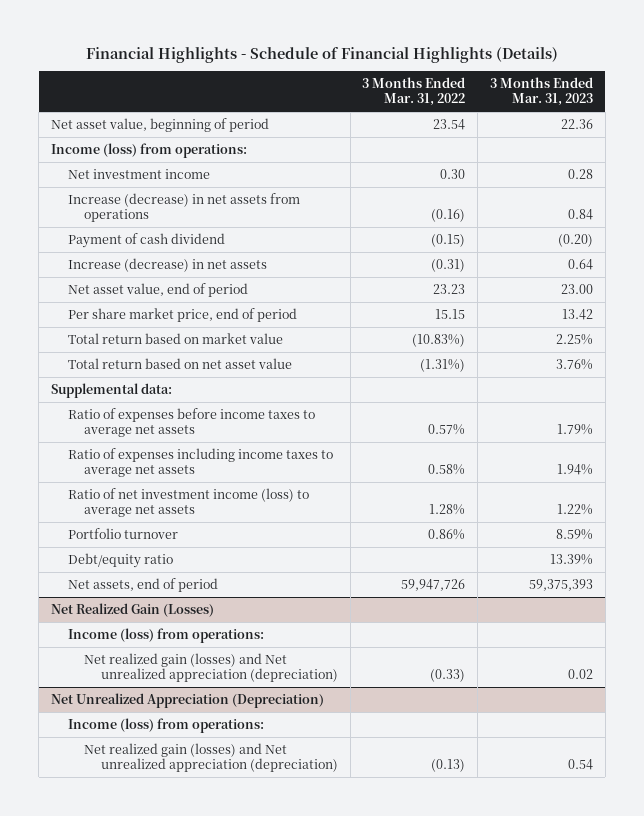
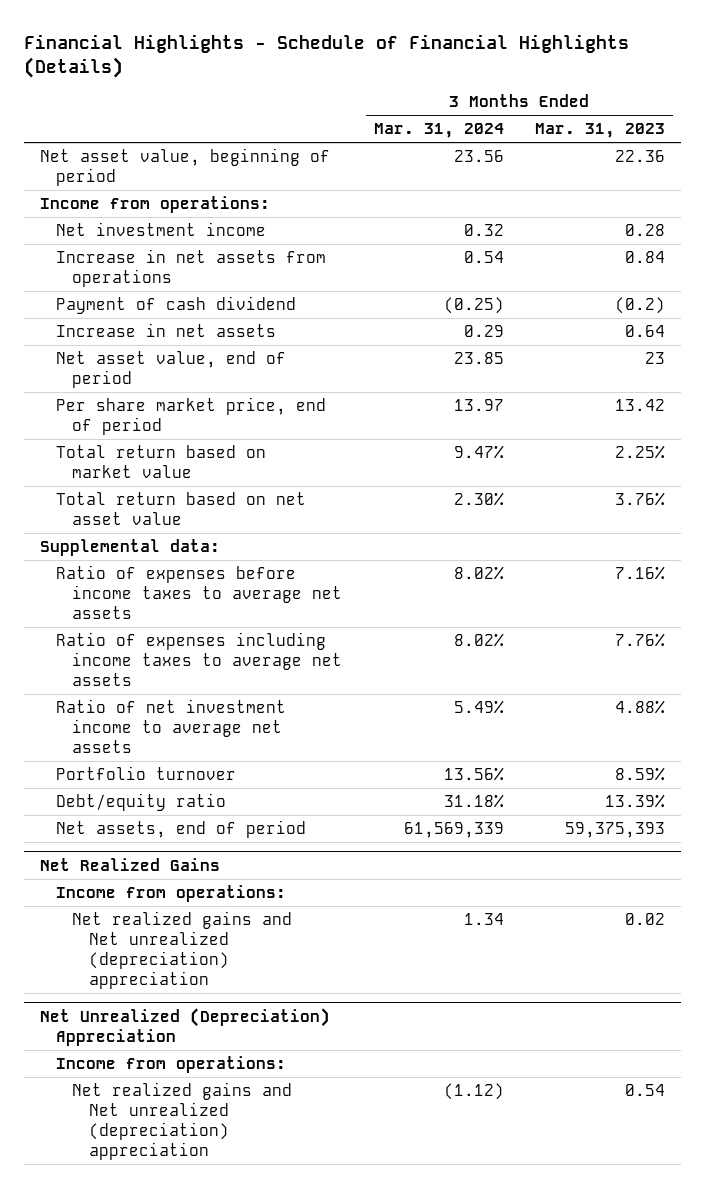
[362,77,466,107] 3 Months Ended Mar. 31, 2022 -> none
none -> [373,123,504,139] Mar. 31, 2024
[51,143,248,159] Income (loss) from operations: -> [39,195,270,213] Income from operations:
[67,193,300,222] Increase (decrease) in net assets from operations -> [56,248,327,287] Increase in net assets from operations
[557,234,593,248] (0.20) -> [615,296,666,314] (0.2)
[67,258,267,273] Increase (decrease) in net assets -> [56,322,277,337] Increase in net assets
[560,284,593,295] 23.00 -> [645,351,666,364] 23
[556,423,593,435] 1.79% -> [615,565,666,580] 7.16%
[556,463,593,475] 1.94% -> [615,632,666,647] 7.76%
[67,488,309,517] Ratio of net investment income (loss) to average net assets -> [56,698,287,753] Ratio of net investment income to average net assets
[556,503,593,515] 1.22% -> [615,699,666,714] 4.88%
[51,603,215,618] Net Realized Gain (Losses) -> [39,857,220,871] Net Realized Gains
[67,628,264,644] Income (loss) from operations: -> [56,884,287,902] Income from operations:
[84,653,338,682] Net realized gain (losses) and Net unrealized appreciation (depreciation) -> [72,910,293,989] Net realized gains and Net unrealized (depreciation) appreciation
[51,693,325,709] Net Unrealized Appreciation (Depreciation) -> [39,1007,330,1046] Net Unrealized (Depreciation) Appreciation
[67,718,264,734] Income (loss) from operations: -> [56,1055,287,1073] Income from operations:
[84,743,338,772] Net realized gain (losses) and Net unrealized appreciation (depreciation) -> [72,1081,293,1160] Net realized gains and Net unrealized (depreciation) appreciation

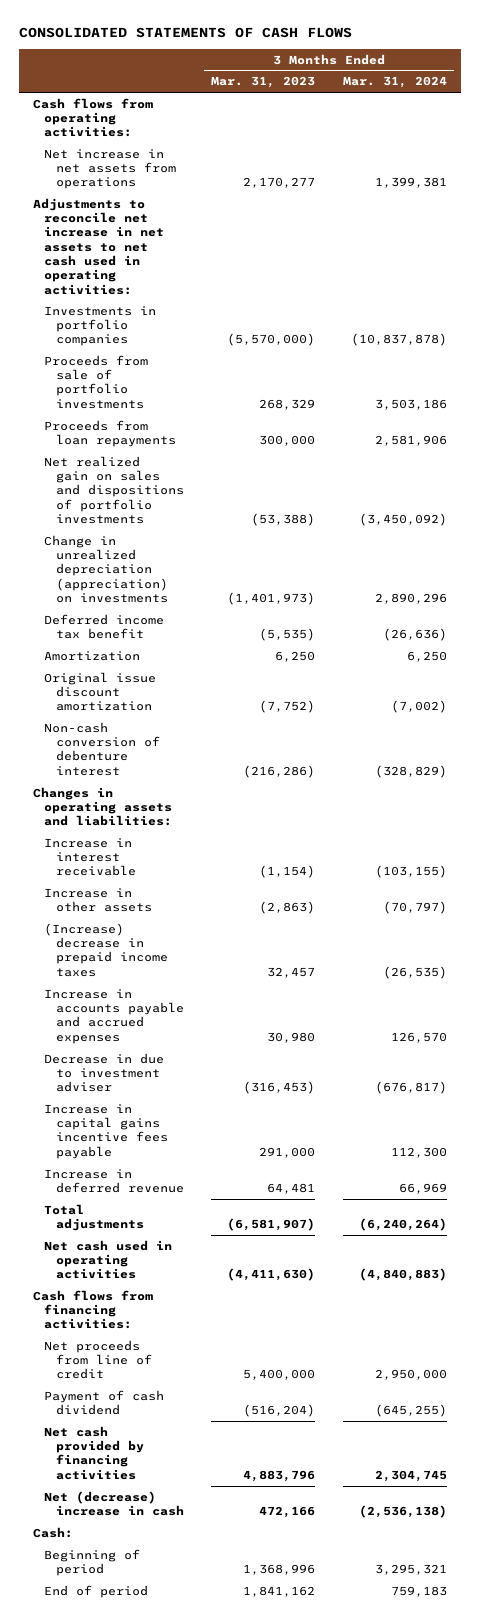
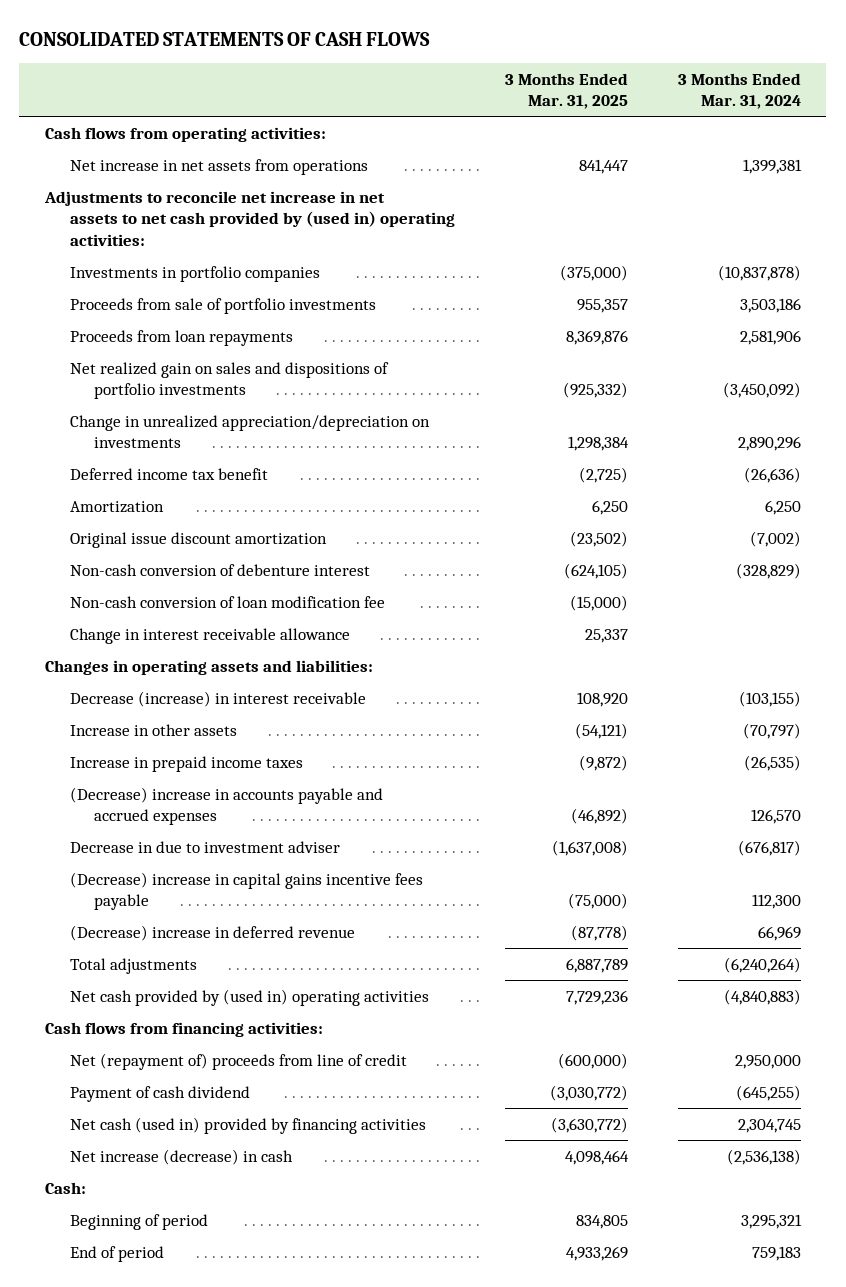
[211,76,316,89] Mar. 31, 2023 -> none
none -> [504,72,628,110] 3 Months Ended Mar. 31, 2025
[33,197,165,295] Adjustments to reconcile net increase in net assets to net cash used in operating activities: -> [43,190,455,247] Adjustments to reconcile net increase in net assets to net cash provided by (used in) operating activities:
[44,534,168,604] Change in unrealized depreciation (appreciation) on investments -> [69,414,430,449] Change in unrealized appreciation/depreciation on investments
none -> [69,595,385,608] Non-cash conversion of loan modification fee
none -> [69,627,350,644] Change in interest receivable allowance
[44,837,136,877] Increase in interest receivable -> [69,690,366,707] Decrease (increase) in interest receivable
[44,922,168,977] (Increase) decrease in prepaid income taxes -> [69,755,303,772] Increase in prepaid income taxes
[44,988,184,1044] Increase in accounts payable and accrued expenses -> [69,786,383,826] (Decrease) increase in accounts payable and accrued expenses
[44,1103,168,1159] Increase in capital gains incentive fees payable -> [69,871,423,911] (Decrease) increase in capital gains incentive fees payable
[44,1168,184,1194] Increase in deferred revenue -> [69,924,355,941] (Decrease) increase in deferred revenue
[44,1239,173,1280] Net cash used in operating activities -> [69,988,429,1006] Net cash provided by (used in) operating activities
[44,1339,152,1380] Net proceeds from line of credit -> [69,1052,407,1070] Net (repayment of) proceeds from line of credit
[44,1425,144,1480] Net cash provided by financing activities -> [69,1116,426,1134] Net cash (used in) provided by financing activities
[44,1490,184,1517] Net (decrease) increase in cash -> [69,1148,293,1165] Net increase (decrease) in cash

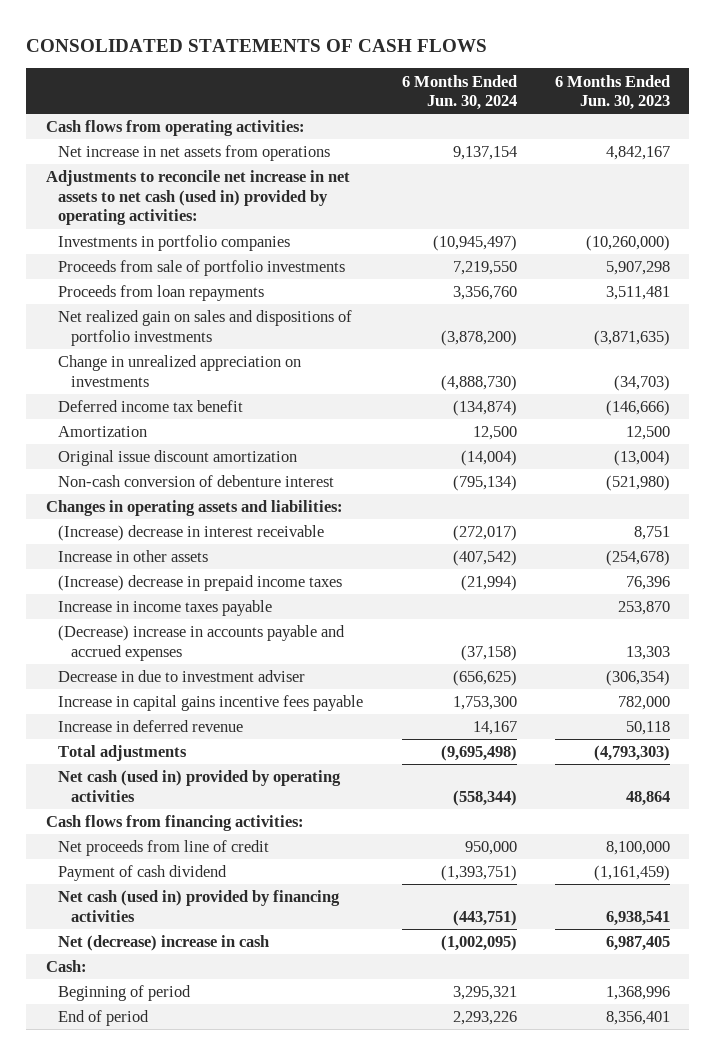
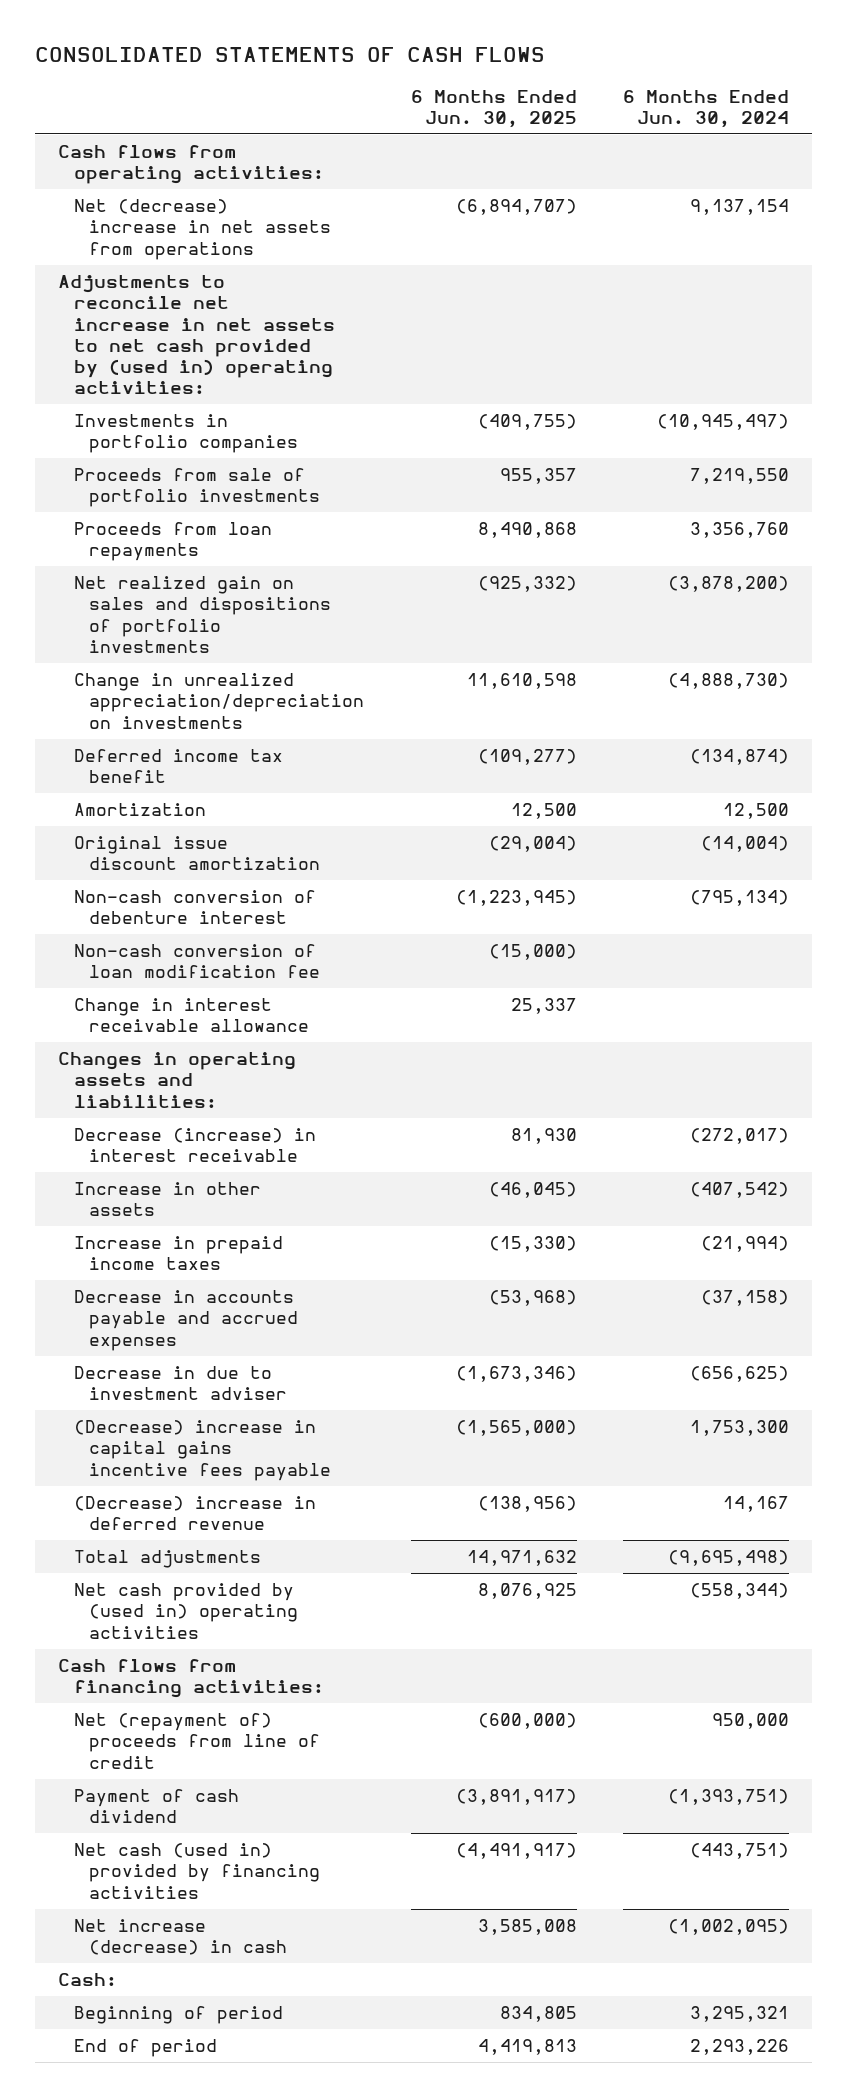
[555,74,671,111] 6 Months Ended Jun. 30, 2023 -> none
none -> [410,89,577,128] 6 Months Ended Jun. 30, 2025
[58,145,331,162] Net increase in net assets from operations -> [73,199,332,260] Net (decrease) increase in net assets from operations
[45,170,350,226] Adjustments to reconcile net increase in net assets to net cash (used in) provided by operating activities: -> [58,275,335,395] Adjustments to reconcile net increase in net assets to net cash provided by (used in) operating activities:
[58,355,302,387] Change in unrealized appreciation on investments -> [73,673,365,729] Change in unrealized appreciation/depreciation on investments
none -> [73,944,321,979] Non-cash conversion of loan modification fee
none -> [73,998,310,1033] Change in interest receivable allowance
[58,525,325,542] (Increase) decrease in interest receivable -> [73,1128,316,1163] Decrease (increase) in interest receivable
[58,600,273,617] Increase in income taxes payable -> none
[58,575,343,592] (Increase) decrease in prepaid income taxes -> [73,1236,283,1271] Increase in prepaid income taxes
[58,625,346,661] (Decrease) increase in accounts payable and accrued expenses -> [73,1290,299,1351] Decrease in accounts payable and accrued expenses
[58,695,364,712] Increase in capital gains incentive fees payable -> [73,1420,332,1481] (Decrease) increase in capital gains incentive fees payable
[58,720,244,733] Increase in deferred revenue -> [73,1496,316,1531] (Decrease) increase in deferred revenue
[58,770,342,802] Net cash (used in) provided by operating activities -> [73,1583,299,1639] Net cash provided by (used in) operating activities
[58,840,270,857] Net proceeds from line of credit -> [73,1713,321,1769] Net (repayment of) proceeds from line of credit
[58,935,270,952] Net (decrease) increase in cash -> [73,1919,288,1956] Net increase (decrease) in cash

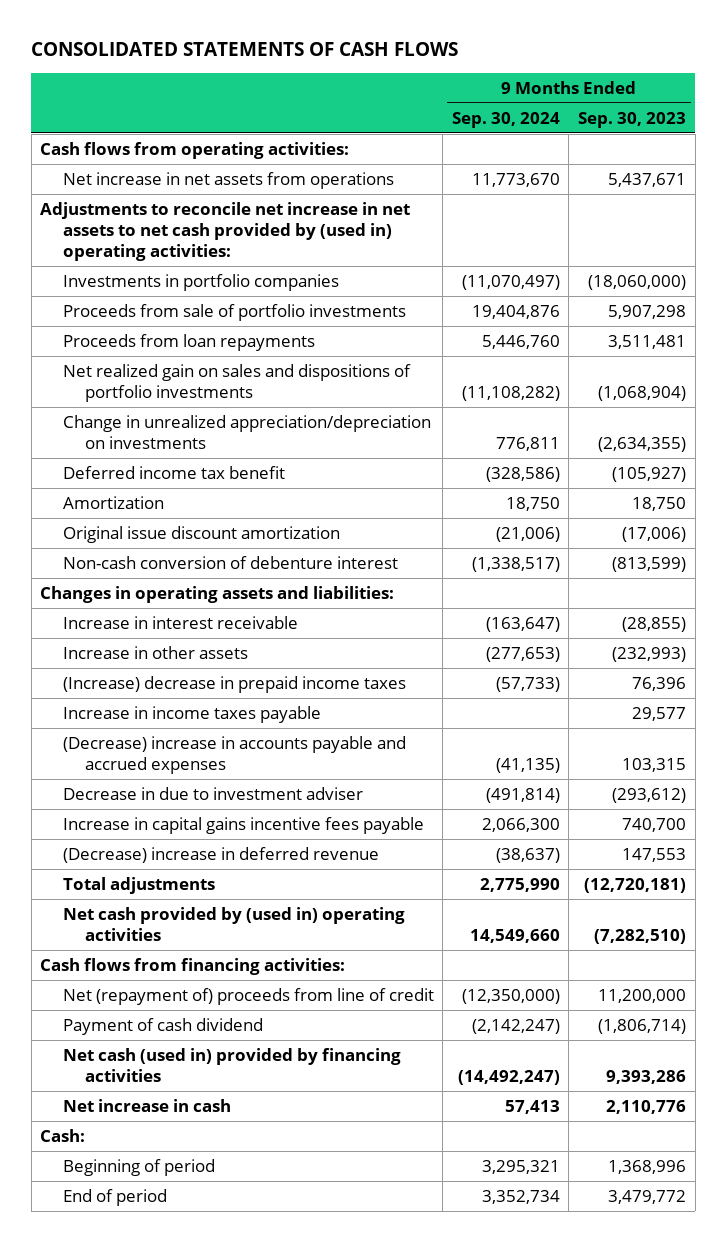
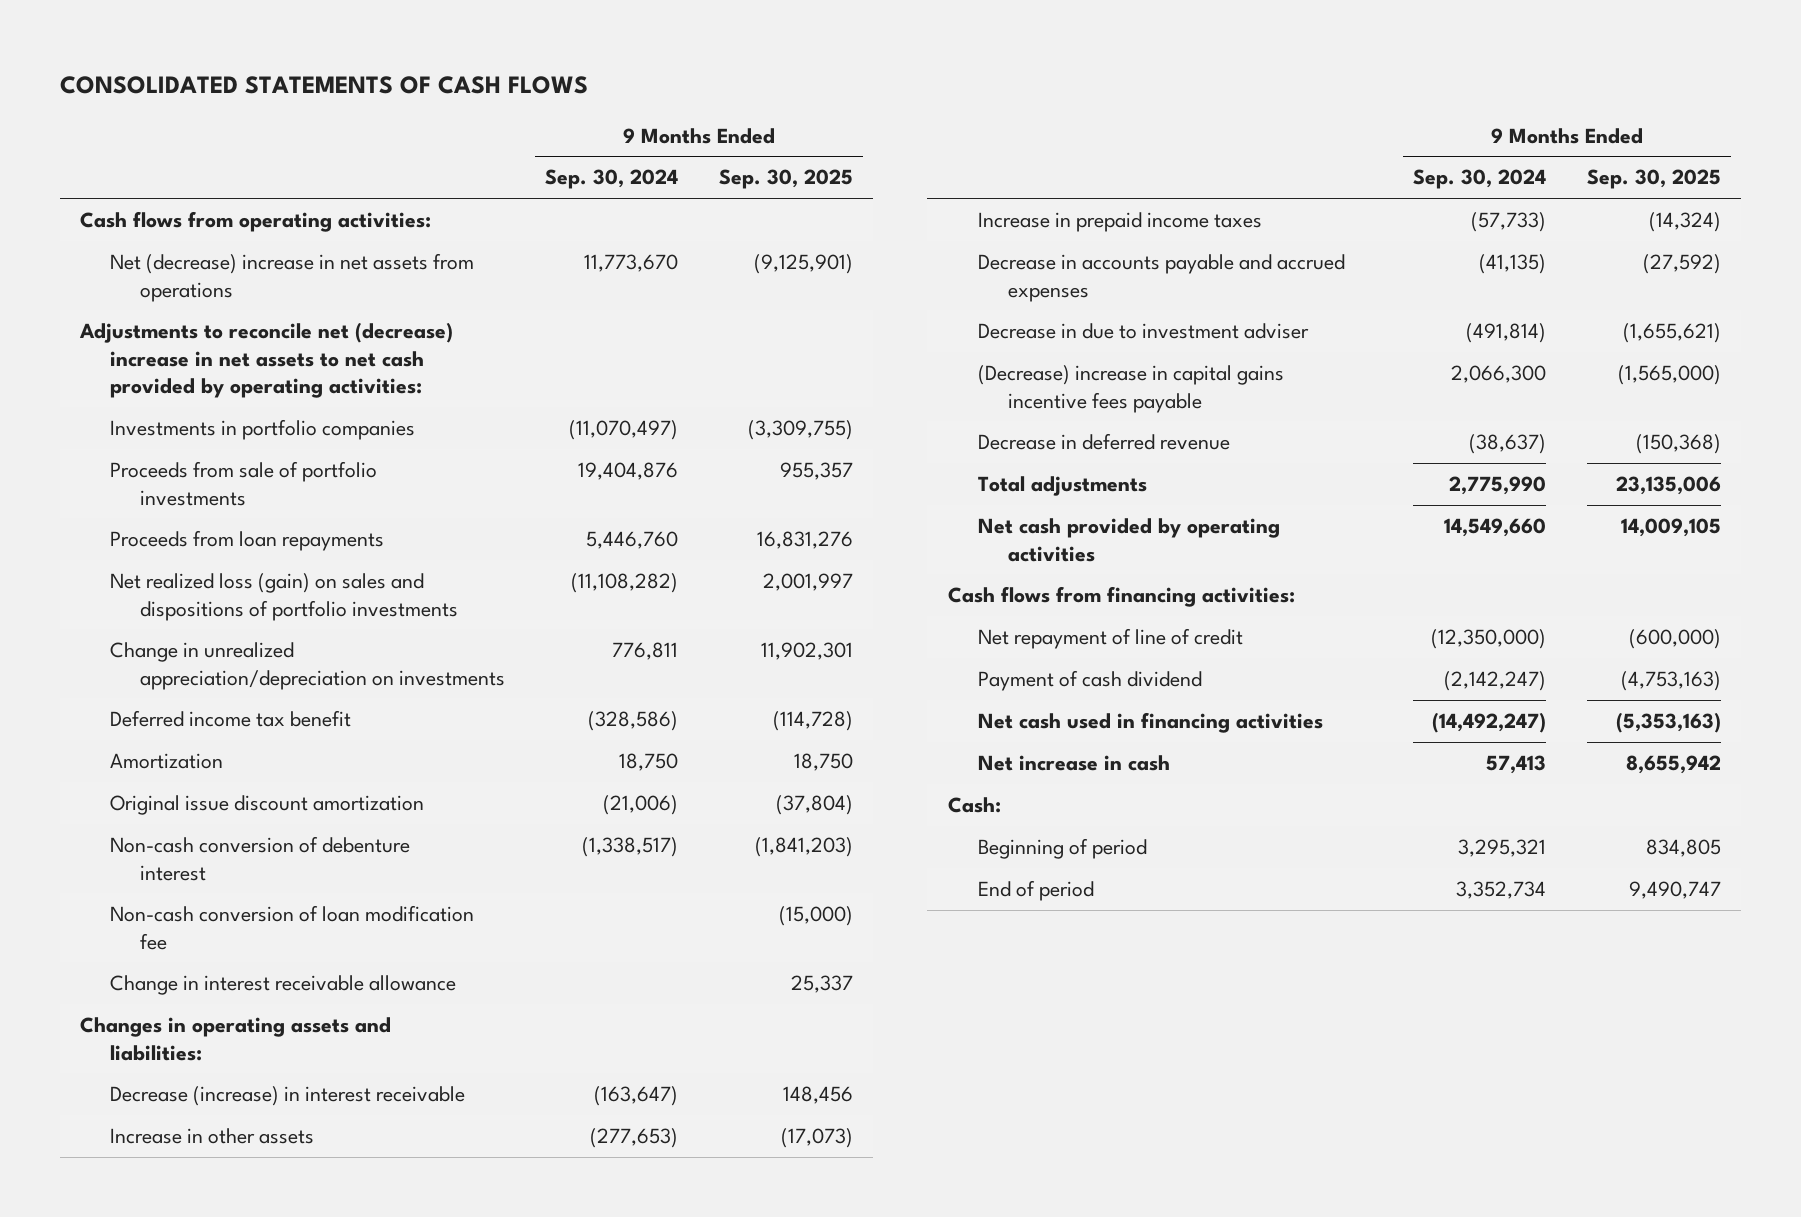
[578,111,687,128] Sep. 30, 2023 -> none
none -> [718,169,853,190] Sep. 30, 2025
[62,171,394,189] Net increase in net assets from operations -> [109,252,474,302] Net (decrease) increase in net assets from operations
[40,201,411,262] Adjustments to reconcile net increase in net assets to net cash provided by (used in) operating activities: -> [79,321,454,399] Adjustments to reconcile net (decrease) increase in net assets to net cash provided by operating activities:
[62,363,411,402] Net realized gain on sales and dispositions of portfolio investments -> [109,572,458,621] Net realized loss (gain) on sales and dispositions of portfolio investments
none -> [109,904,474,950] Non-cash conversion of loan modification fee
none -> [109,974,456,995] Change in interest receivable allowance
[62,615,298,629] Increase in interest receivable -> [109,1085,465,1106] Decrease (increase) in interest receivable
[62,705,321,723] Increase in income taxes payable -> none
[62,675,406,693] (Increase) decrease in prepaid income taxes -> [977,211,1262,232] Increase in prepaid income taxes
[62,735,406,774] (Decrease) increase in accounts payable and accrued expenses -> [977,253,1345,302] Decrease in accounts payable and accrued expenses
[62,816,424,834] Increase in capital gains incentive fees payable -> [977,364,1284,413] (Decrease) increase in capital gains incentive fees payable
[62,846,379,863] (Decrease) increase in deferred revenue -> [977,432,1230,450] Decrease in deferred revenue
[62,906,405,941] Net cash provided by (used in) operating activities -> [977,517,1280,562] Net cash provided by operating activities
[62,987,434,1005] Net (repayment of) proceeds from line of credit -> [977,627,1243,649] Net repayment of line of credit
[62,1047,401,1082] Net cash (used in) provided by financing activities -> [977,711,1323,733] Net cash used in financing activities

